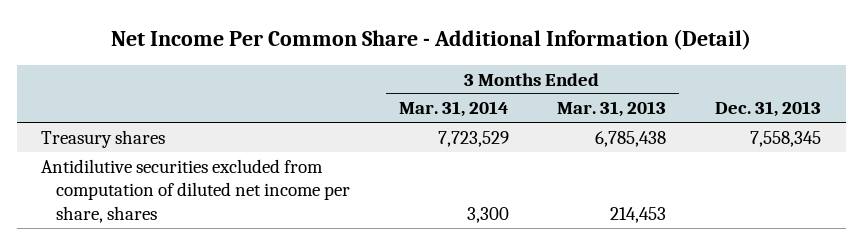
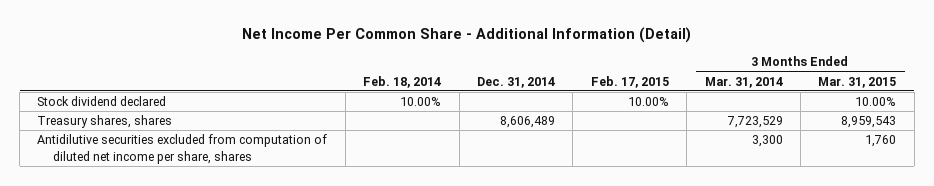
[557,101,667,118] Mar. 31, 2013 -> none
[715,101,822,118] Dec. 31, 2013 -> none
none -> [363,75,442,88] Feb. 18, 2014
none -> [476,76,555,88] Dec. 31, 2014
none -> [590,75,669,88] Feb. 17, 2015
none -> [818,76,897,88] Mar. 31, 2015
none -> [37,96,167,107] Stock dividend declared
[41,129,166,148] Treasury shares -> [37,115,173,129] Treasury shares, shares

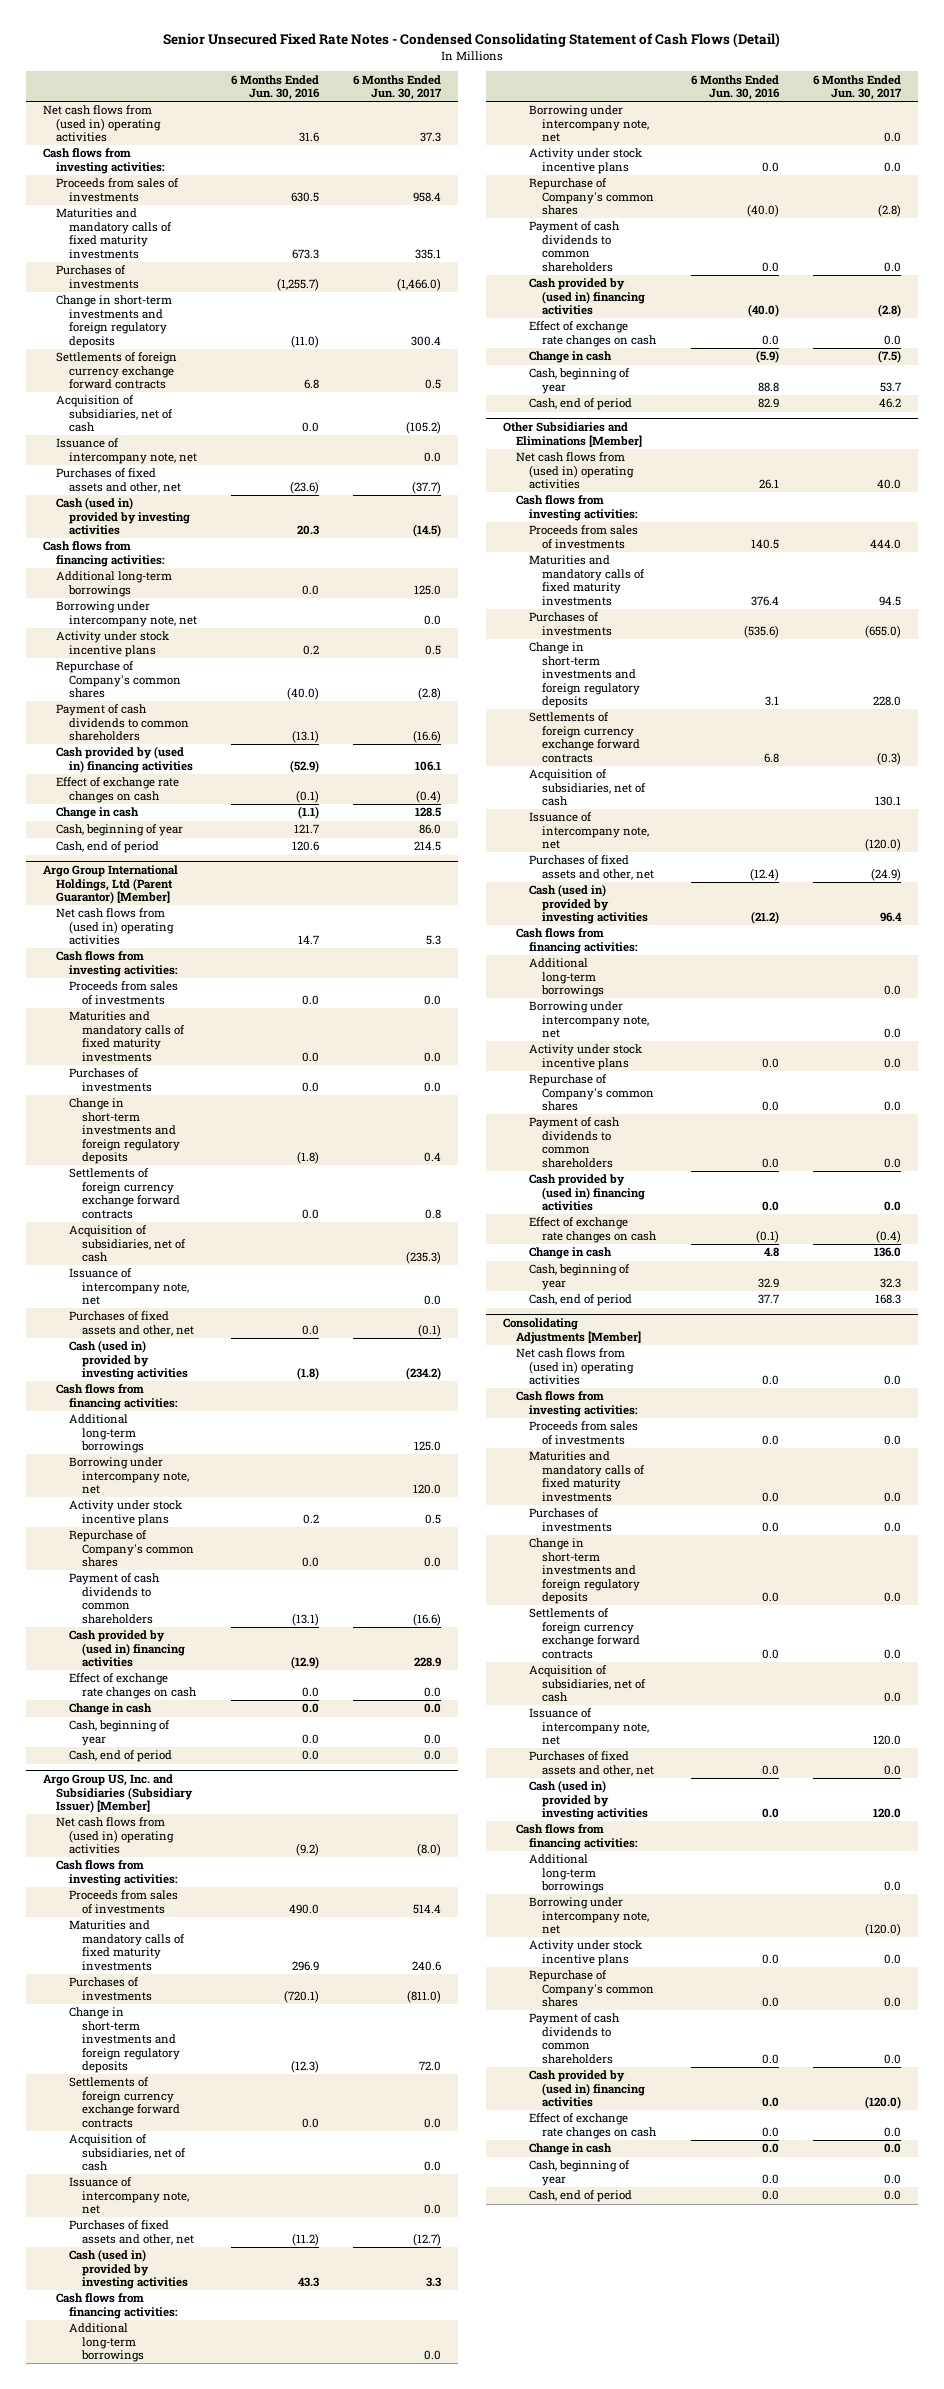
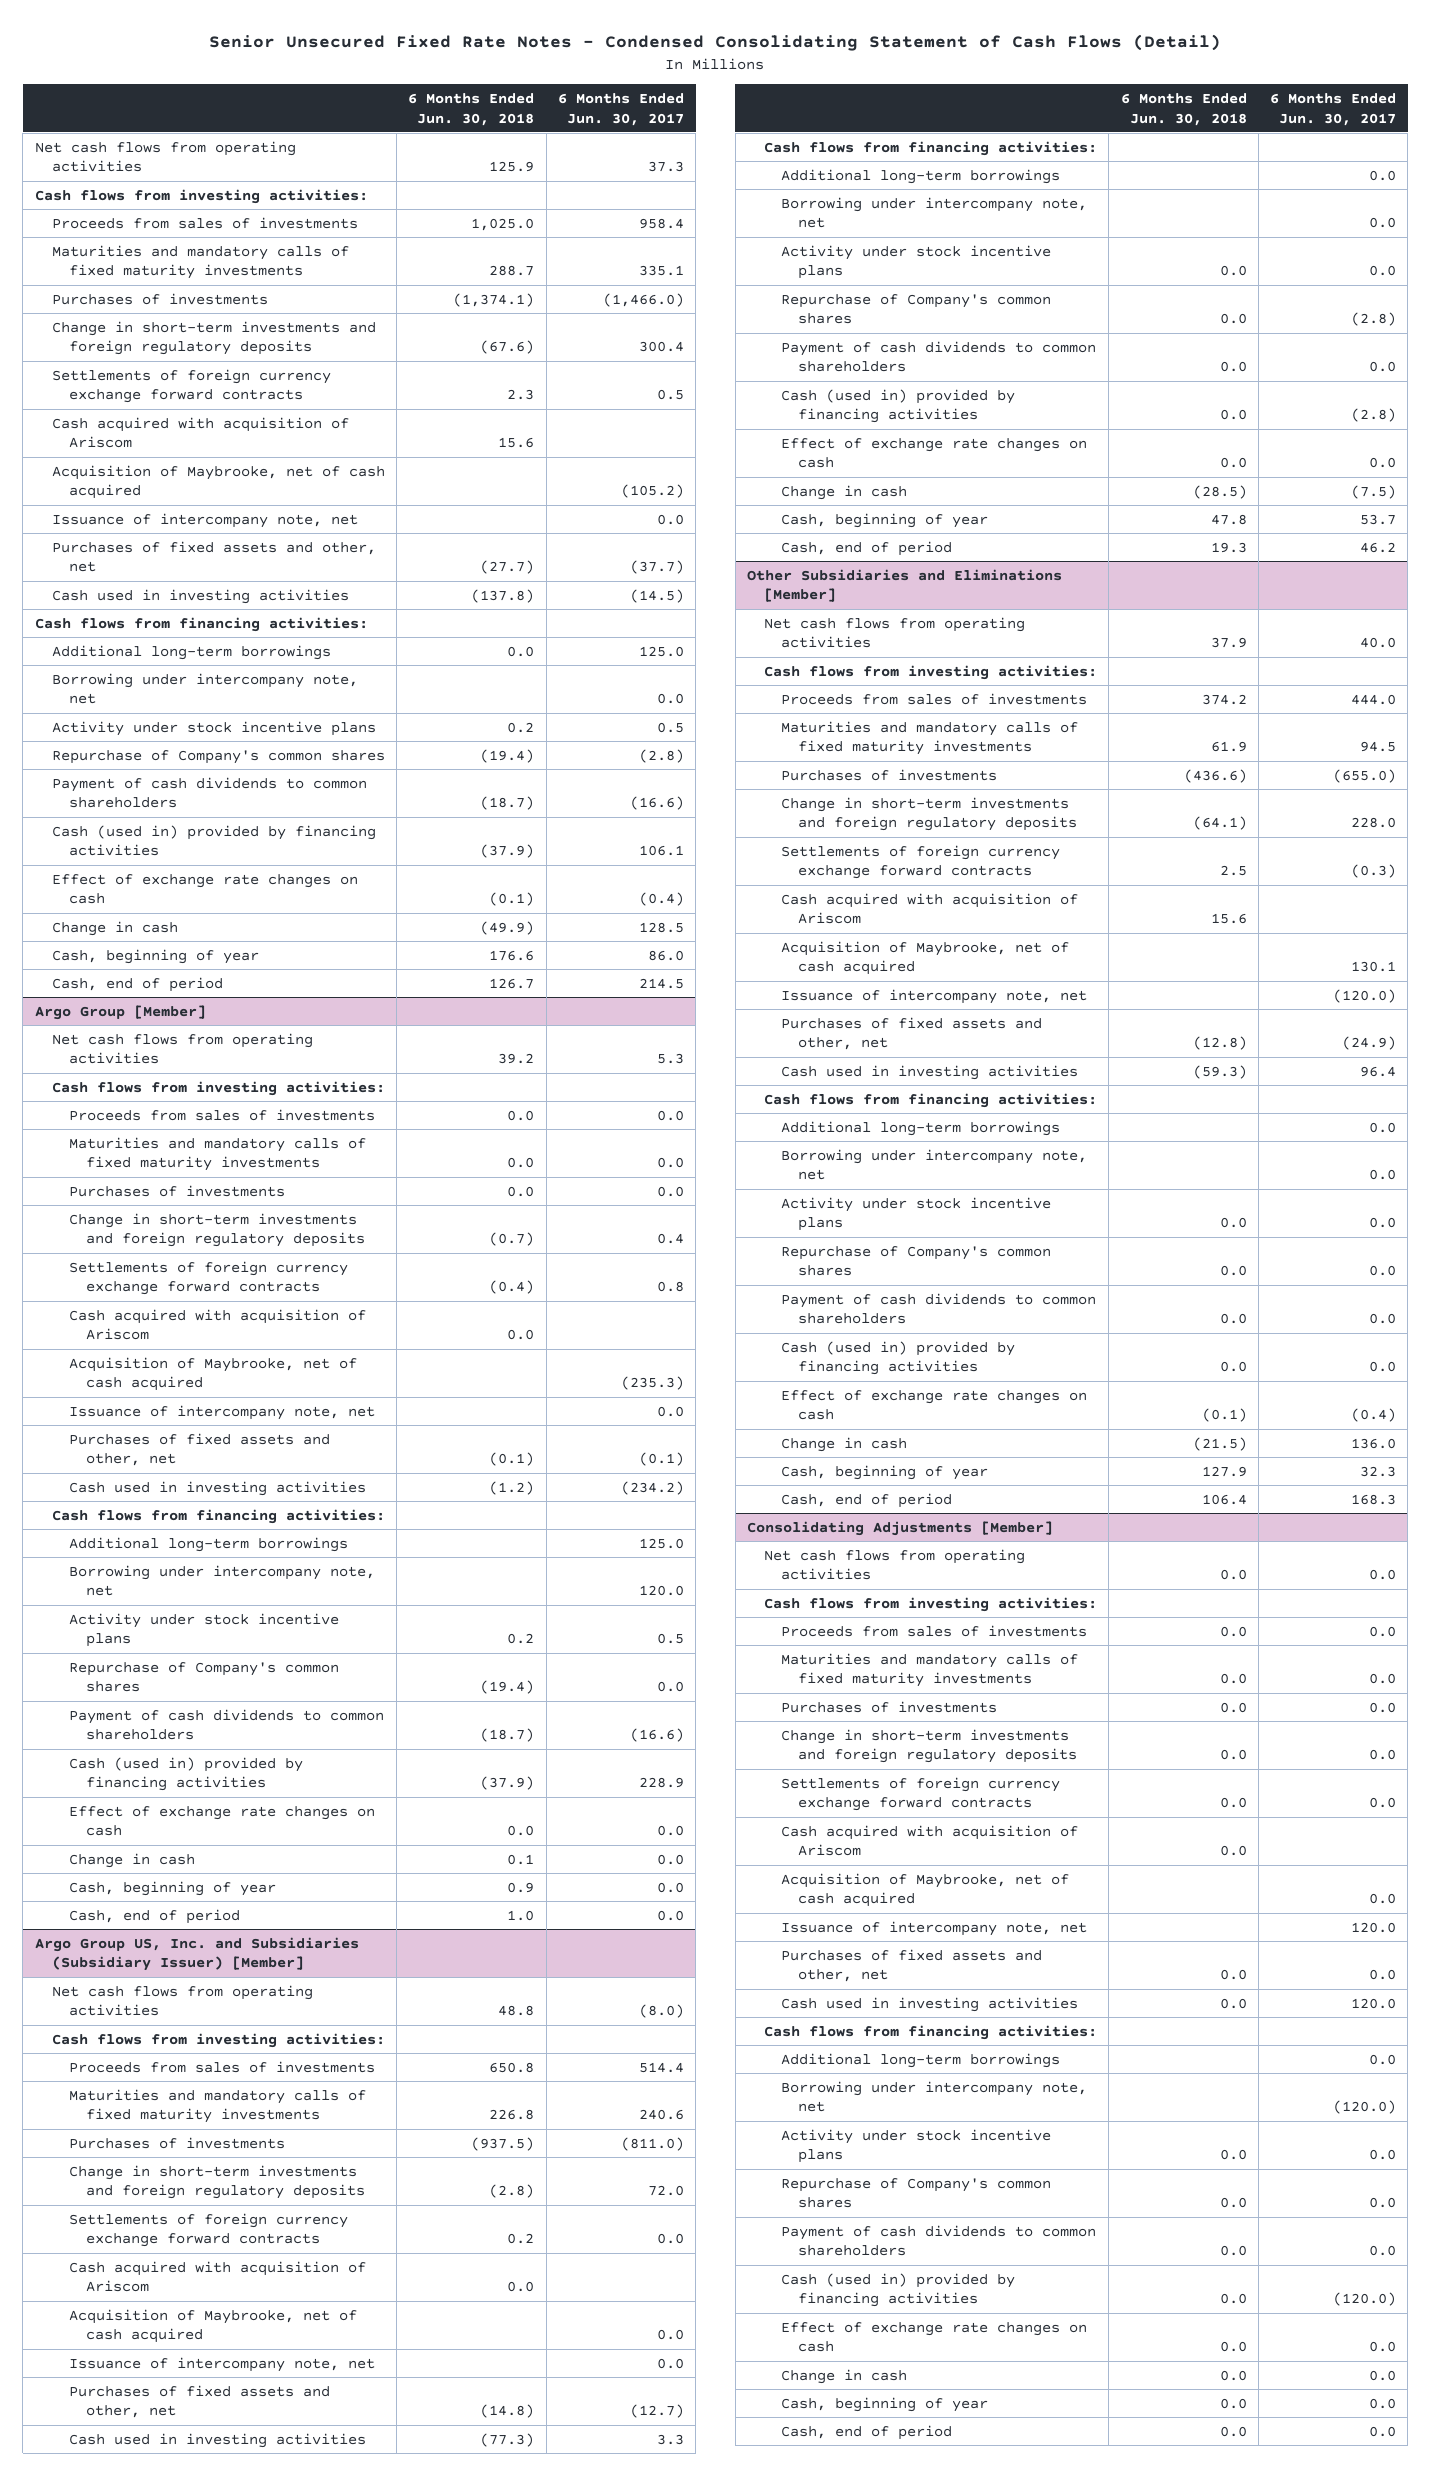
[230,74,320,101] 6 Months Ended Jun. 30, 2016 -> none
none -> [408,93,535,126] 6 Months Ended Jun. 30, 2018
[42,105,161,143] Net cash flows from (used in) operating activities -> [34,140,296,173] Net cash flows from operating activities
none -> [51,416,349,449] Cash acquired with acquisition of Ariscom
[55,395,173,433] Acquisition of subsidiaries, net of cash -> [51,464,385,500] Acquisition of Maybrooke, net of cash acquired
[55,497,190,536] Cash (used in) provided by investing activities -> [51,588,349,604] Cash used in investing activities
[55,746,193,773] Cash provided by (used in) financing activities -> [51,824,376,857] Cash (used in) provided by financing activities
[42,865,178,904] Argo Group International Holdings, Ltd (Parent Guarantor) [Member] -> [34,1004,206,1020] Argo Group [Member]
[55,908,174,946] Net cash flows from (used in) operating activities -> [51,1032,313,1065] Net cash flows from operating activities
none -> [69,1308,367,1341] Cash acquired with acquisition of Ariscom
[68,1225,186,1263] Acquisition of subsidiaries, net of cash -> [69,1356,358,1392] Acquisition of Maybrooke, net of cash acquired
[68,1340,188,1381] Cash (used in) provided by investing activities -> [69,1480,367,1496] Cash used in investing activities
[68,1630,185,1668] Cash provided by (used in) financing activities -> [69,1756,304,1792] Cash (used in) provided by financing activities
[55,1817,174,1855] Net cash flows from (used in) operating activities -> [51,1984,313,2017] Net cash flows from operating activities
none -> [69,2260,367,2293] Cash acquired with acquisition of Ariscom
[68,2134,186,2172] Acquisition of subsidiaries, net of cash -> [69,2308,358,2344] Acquisition of Maybrooke, net of cash acquired
[68,2249,188,2290] Cash (used in) provided by investing activities -> [69,2432,367,2448] Cash used in investing activities
[529,278,646,316] Cash provided by (used in) financing activities -> [781,388,1016,424] Cash (used in) provided by financing activities
[516,452,635,490] Net cash flows from (used in) operating activities -> [764,616,1026,649] Net cash flows from operating activities
none -> [781,892,1079,925] Cash acquired with acquisition of Ariscom
[529,769,647,807] Acquisition of subsidiaries, net of cash -> [781,940,1070,976] Acquisition of Maybrooke, net of cash acquired
[529,884,649,925] Cash (used in) provided by investing activities -> [781,1064,1079,1080] Cash used in investing activities
[529,1174,646,1212] Cash provided by (used in) financing activities -> [781,1340,1016,1376] Cash (used in) provided by financing activities
[516,1348,635,1386] Net cash flows from (used in) operating activities -> [764,1548,1026,1581] Net cash flows from operating activities
none -> [781,1824,1079,1857] Cash acquired with acquisition of Ariscom
[529,1665,647,1703] Acquisition of subsidiaries, net of cash -> [781,1872,1070,1908] Acquisition of Maybrooke, net of cash acquired
[529,1780,649,1821] Cash (used in) provided by investing activities -> [781,1996,1079,2012] Cash used in investing activities
[529,2070,646,2108] Cash provided by (used in) financing activities -> [781,2272,1016,2308] Cash (used in) provided by financing activities

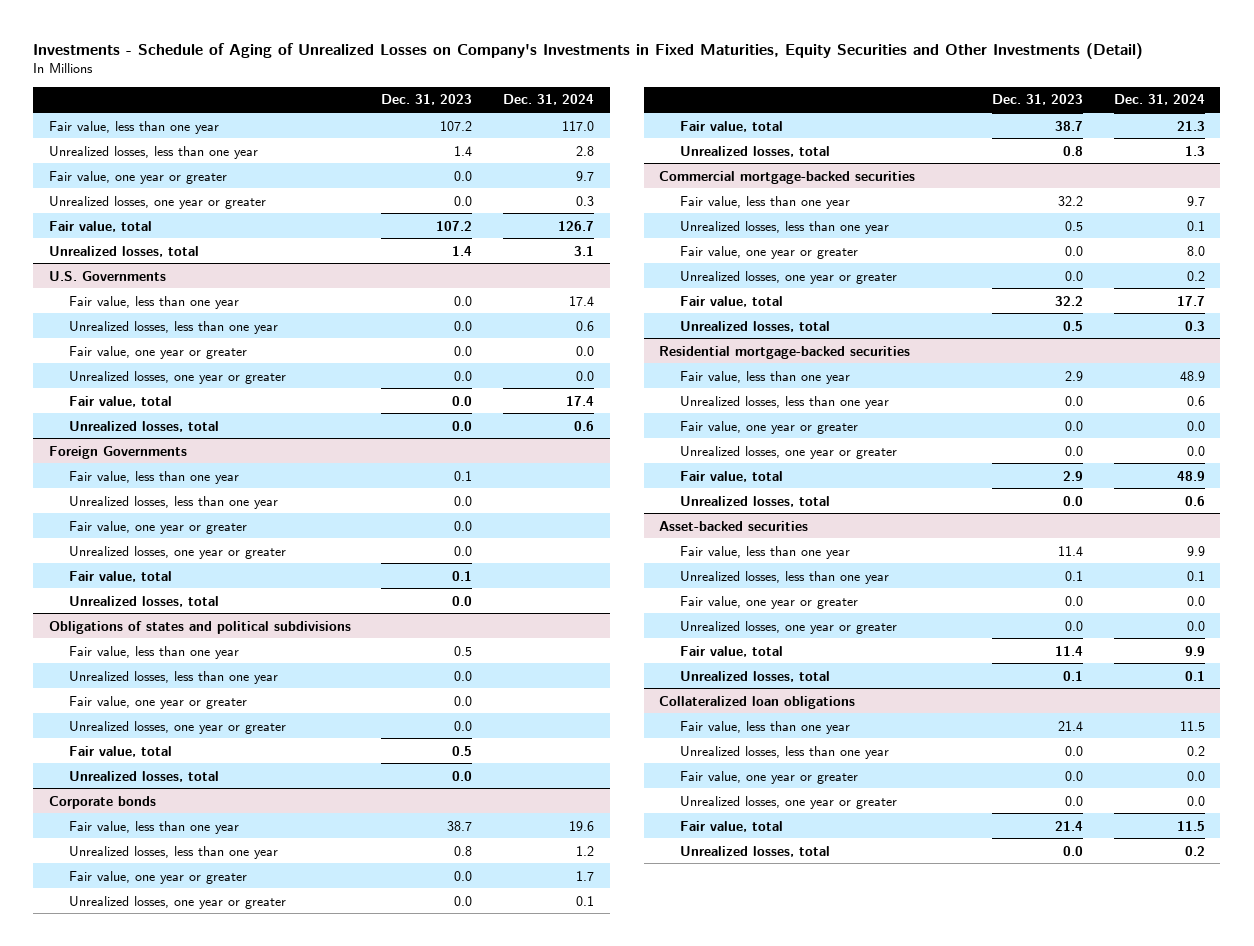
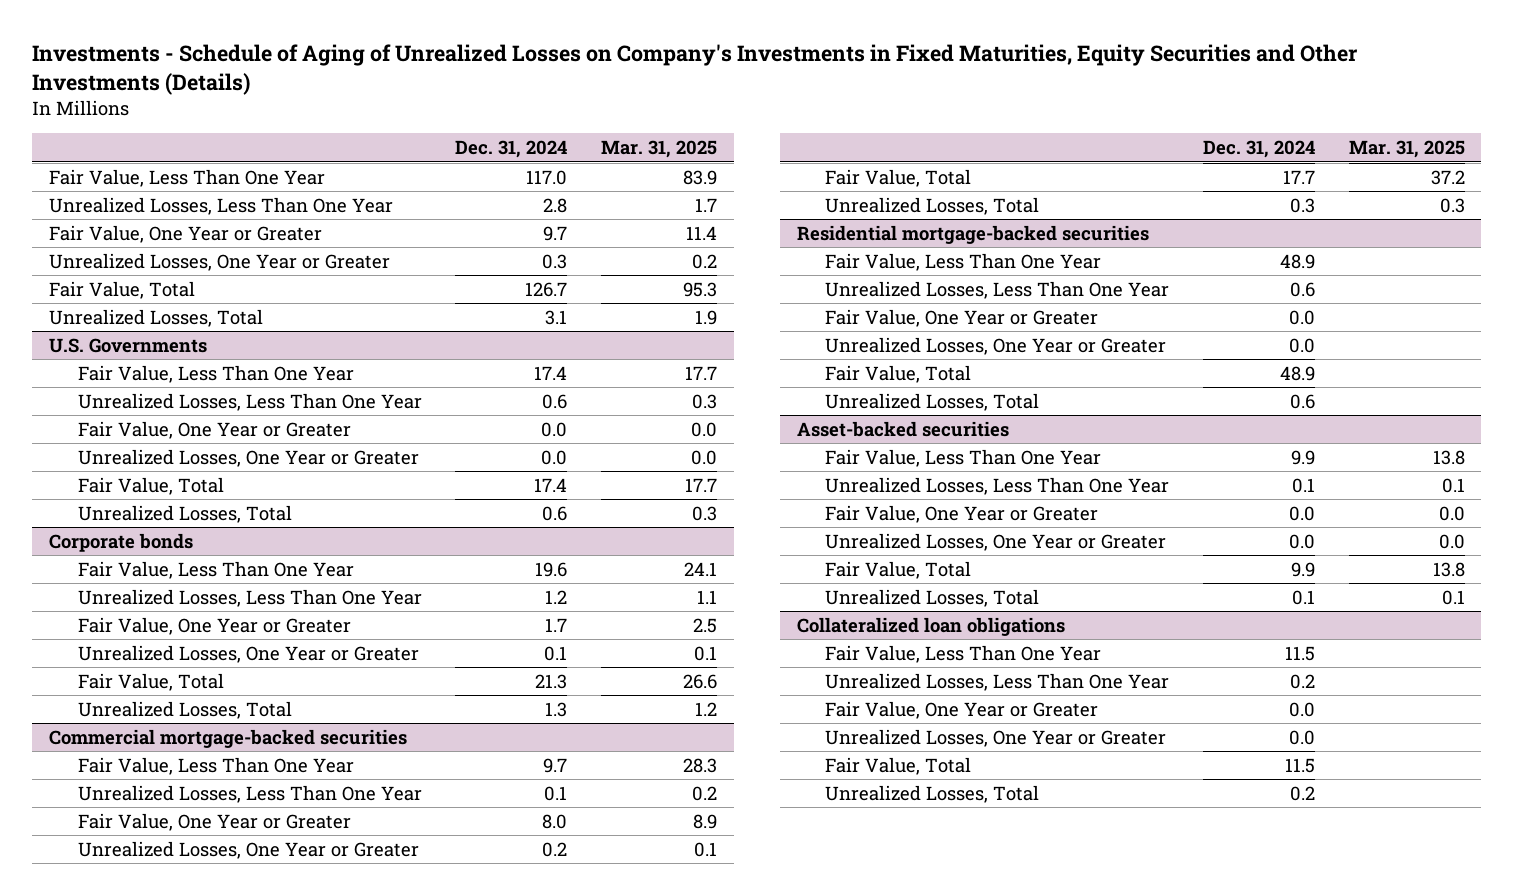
[33,42,1144,59] Investments - Schedule of Aging of Unrealized Losses on Company's Investments in Fixed Maturities, Equity Securities and Other Investments (Detail) -> [32,44,1359,95] Investments - Schedule of Aging of Unrealized Losses on Company's Investments in Fixed Maturities, Equity Securities and Other Investments (Details)
[381,94,473,106] Dec. 31, 2023 -> none
none -> [600,140,717,159] Mar. 31, 2025
[48,120,219,134] Fair value, less than one year -> [49,168,326,187] Fair Value, Less Than One Year
[48,145,258,159] Unrealized losses, less than one year -> [49,196,394,215] Unrealized Losses, Less Than One Year
[48,170,227,184] Fair value, one year or greater -> [49,224,323,243] Fair Value, One Year or Greater
[48,195,266,209] Unrealized losses, one year or greater -> [49,252,391,271] Unrealized Losses, One Year or Greater
[48,220,152,232] Fair value, total -> [49,280,196,299] Fair Value, Total
[48,245,199,257] Unrealized losses, total -> [49,308,264,327] Unrealized Losses, Total
[48,445,187,459] Foreign Governments -> none
[69,470,240,484] Fair value, less than one year -> none
[69,495,279,509] Unrealized losses, less than one year -> none
[69,520,248,534] Fair value, one year or greater -> none
[69,545,287,559] Unrealized losses, one year or greater -> none
[69,570,173,582] Fair value, total -> none
[69,595,220,607] Unrealized losses, total -> none
[48,620,351,634] Obligations of states and political subdivisions -> none
[69,645,240,659] Fair value, less than one year -> none
[69,670,279,684] Unrealized losses, less than one year -> none
[69,695,248,709] Fair value, one year or greater -> none
[69,720,287,734] Unrealized losses, one year or greater -> none
[69,745,173,757] Fair value, total -> none
[69,770,220,782] Unrealized losses, total -> none
[69,295,240,309] Fair value, less than one year -> [77,364,354,383] Fair Value, Less Than One Year
[69,320,279,334] Unrealized losses, less than one year -> [77,392,422,411] Unrealized Losses, Less Than One Year
[69,345,248,359] Fair value, one year or greater -> [77,420,351,439] Fair Value, One Year or Greater
[69,370,287,384] Unrealized losses, one year or greater -> [77,448,419,467] Unrealized Losses, One Year or Greater
[69,395,173,407] Fair value, total -> [77,476,224,495] Fair Value, Total
[69,420,220,432] Unrealized losses, total -> [77,504,292,523] Unrealized Losses, Total
[69,820,240,834] Fair value, less than one year -> [77,560,354,579] Fair Value, Less Than One Year
[69,845,279,859] Unrealized losses, less than one year -> [77,588,422,607] Unrealized Losses, Less Than One Year
[69,870,248,884] Fair value, one year or greater -> [77,616,351,635] Fair Value, One Year or Greater
[69,895,287,909] Unrealized losses, one year or greater -> [77,644,419,663] Unrealized Losses, One Year or Greater
[679,120,783,132] Fair value, total -> [77,672,224,691] Fair Value, Total
[679,145,830,157] Unrealized losses, total -> [77,700,292,719] Unrealized Losses, Total
[679,195,850,209] Fair value, less than one year -> [77,756,354,775] Fair Value, Less Than One Year
[679,220,889,234] Unrealized losses, less than one year -> [77,784,422,803] Unrealized Losses, Less Than One Year
[679,245,858,259] Fair value, one year or greater -> [77,812,351,831] Fair Value, One Year or Greater
[679,270,897,284] Unrealized losses, one year or greater -> [77,840,419,859] Unrealized Losses, One Year or Greater
[679,295,783,307] Fair value, total -> [825,168,972,187] Fair Value, Total
[679,320,830,332] Unrealized losses, total -> [825,196,1040,215] Unrealized Losses, Total
[679,370,850,384] Fair value, less than one year -> [825,252,1102,271] Fair Value, Less Than One Year
[679,395,889,409] Unrealized losses, less than one year -> [825,280,1170,299] Unrealized Losses, Less Than One Year
[679,420,858,434] Fair value, one year or greater -> [825,308,1099,327] Fair Value, One Year or Greater
[679,445,897,459] Unrealized losses, one year or greater -> [825,336,1167,355] Unrealized Losses, One Year or Greater
[679,470,783,482] Fair value, total -> [825,364,972,383] Fair Value, Total
[679,495,830,507] Unrealized losses, total -> [825,392,1040,411] Unrealized Losses, Total
[679,545,850,559] Fair value, less than one year -> [825,448,1102,467] Fair Value, Less Than One Year
[679,570,889,584] Unrealized losses, less than one year -> [825,476,1170,495] Unrealized Losses, Less Than One Year
[679,595,858,609] Fair value, one year or greater -> [825,504,1099,523] Fair Value, One Year or Greater
[679,620,897,634] Unrealized losses, one year or greater -> [825,532,1167,551] Unrealized Losses, One Year or Greater
[679,645,783,657] Fair value, total -> [825,560,972,579] Fair Value, Total
[679,670,830,682] Unrealized losses, total -> [825,588,1040,607] Unrealized Losses, Total
[679,720,850,734] Fair value, less than one year -> [825,644,1102,663] Fair Value, Less Than One Year
[679,745,889,759] Unrealized losses, less than one year -> [825,672,1170,691] Unrealized Losses, Less Than One Year
[679,770,858,784] Fair value, one year or greater -> [825,700,1099,719] Fair Value, One Year or Greater
[679,795,897,809] Unrealized losses, one year or greater -> [825,728,1167,747] Unrealized Losses, One Year or Greater
[679,820,783,832] Fair value, total -> [825,756,972,775] Fair Value, Total
[679,845,830,857] Unrealized losses, total -> [825,784,1040,803] Unrealized Losses, Total

